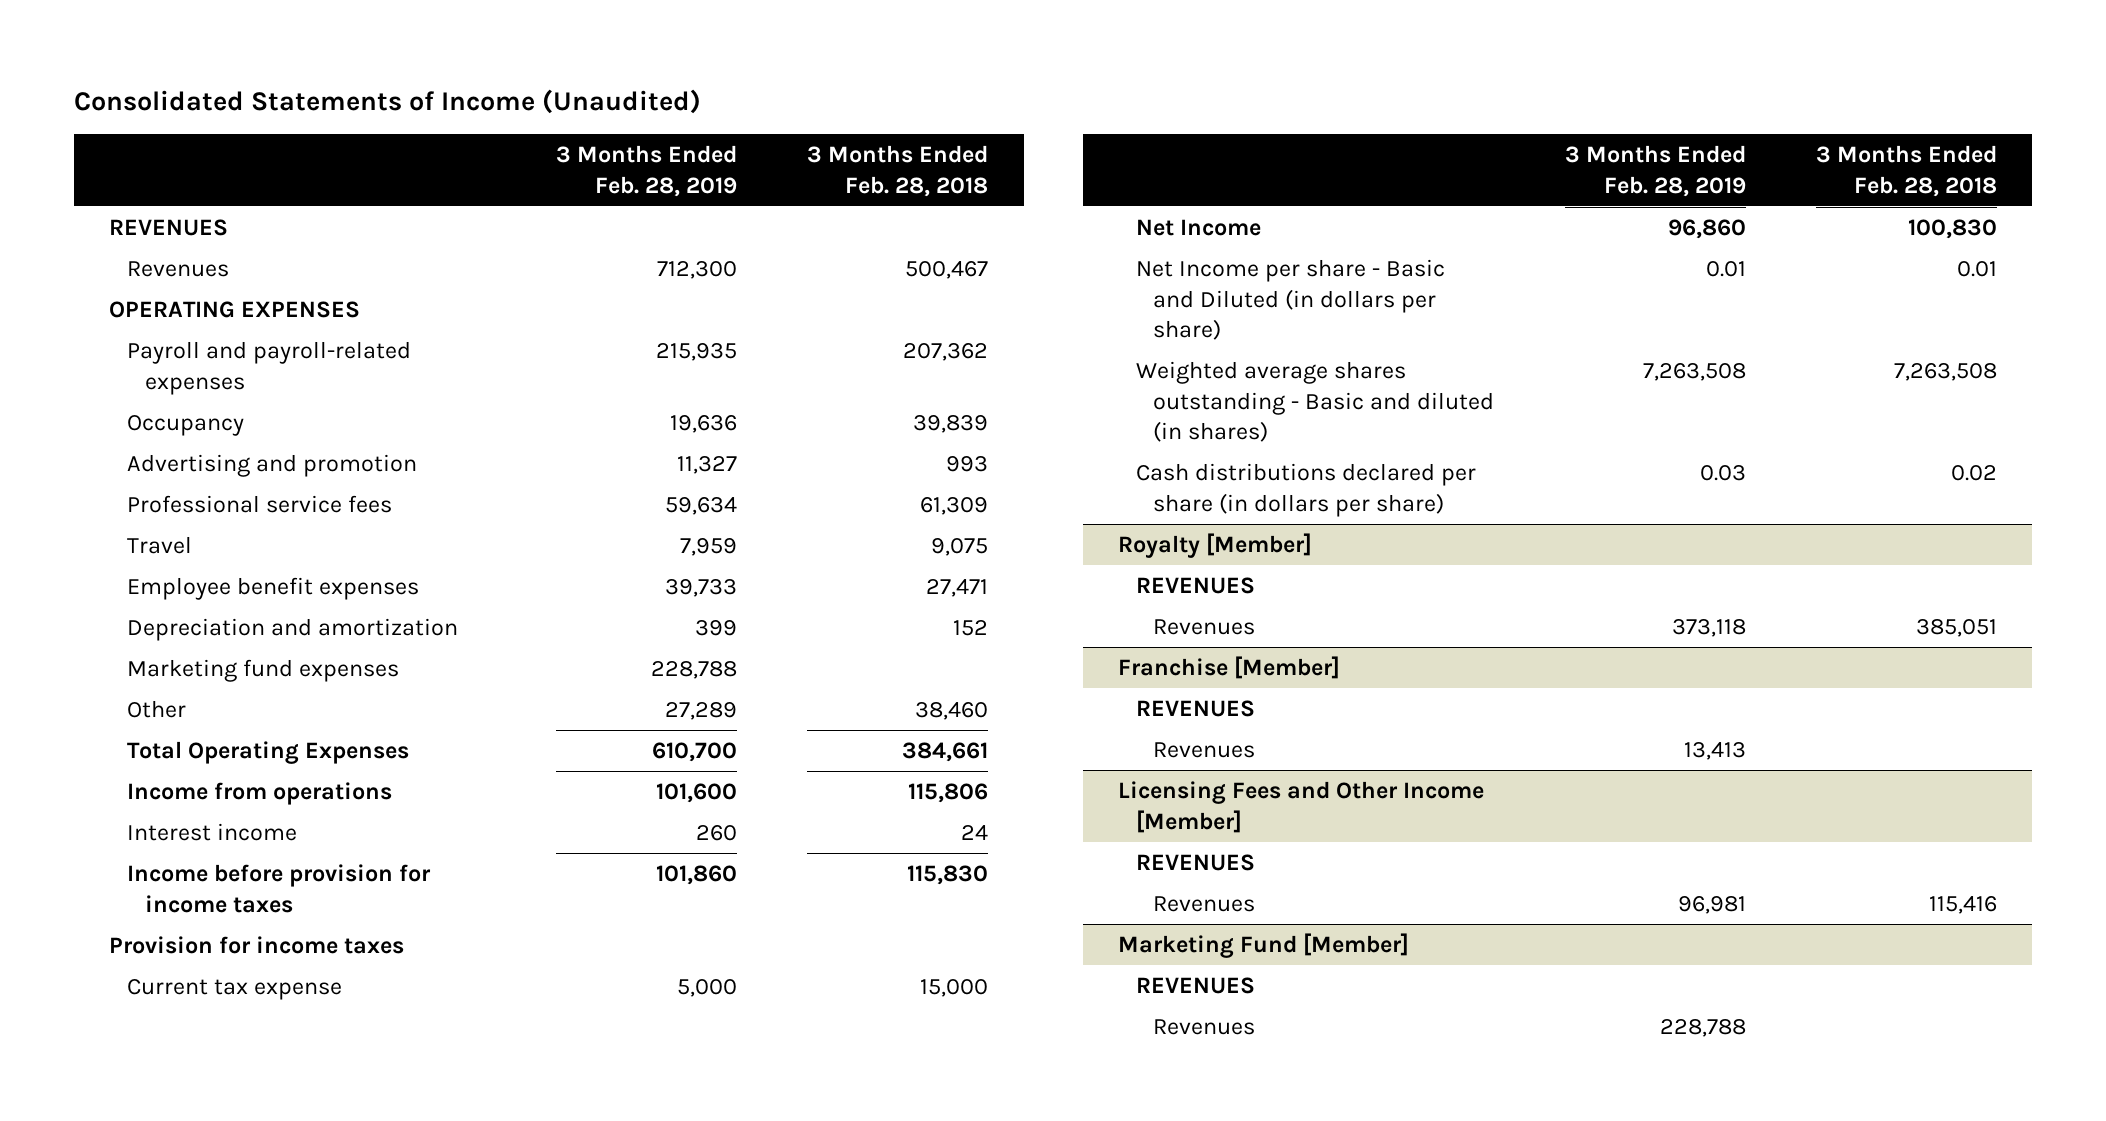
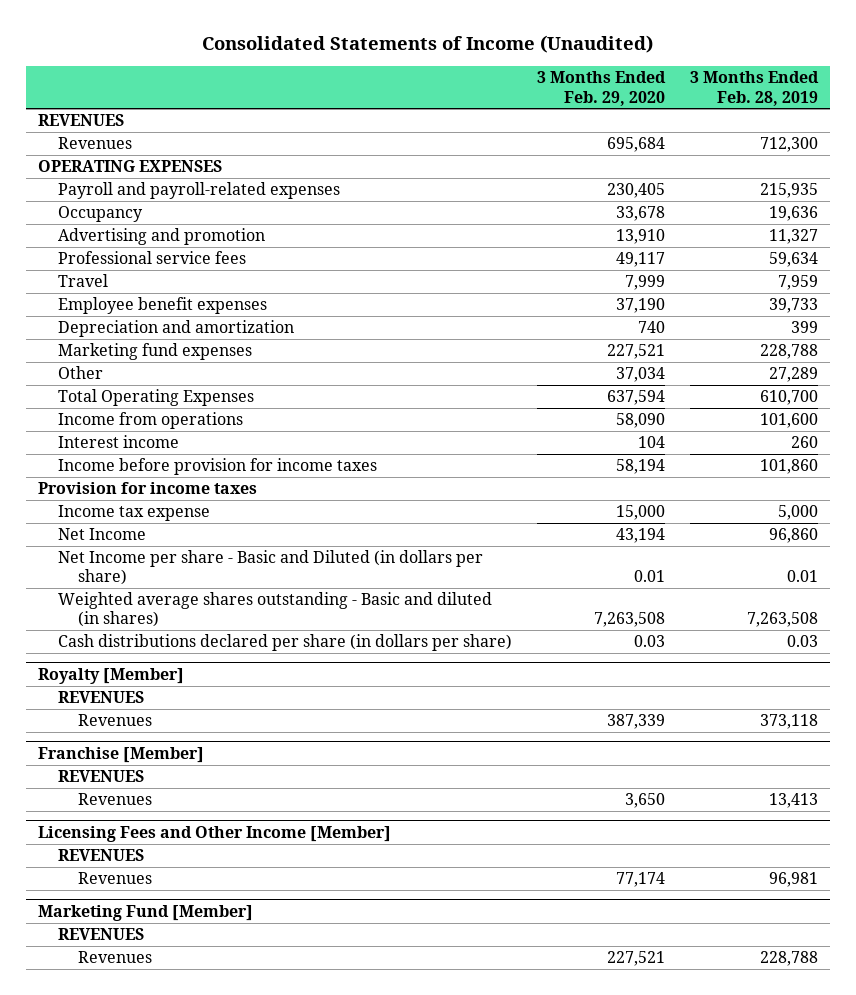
[807,145,989,197] 3 Months Ended Feb. 28, 2018 -> none
none -> [536,71,666,106] 3 Months Ended Feb. 29, 2020
[126,979,342,1001] Current tax expense -> [58,505,211,522] Income tax expense

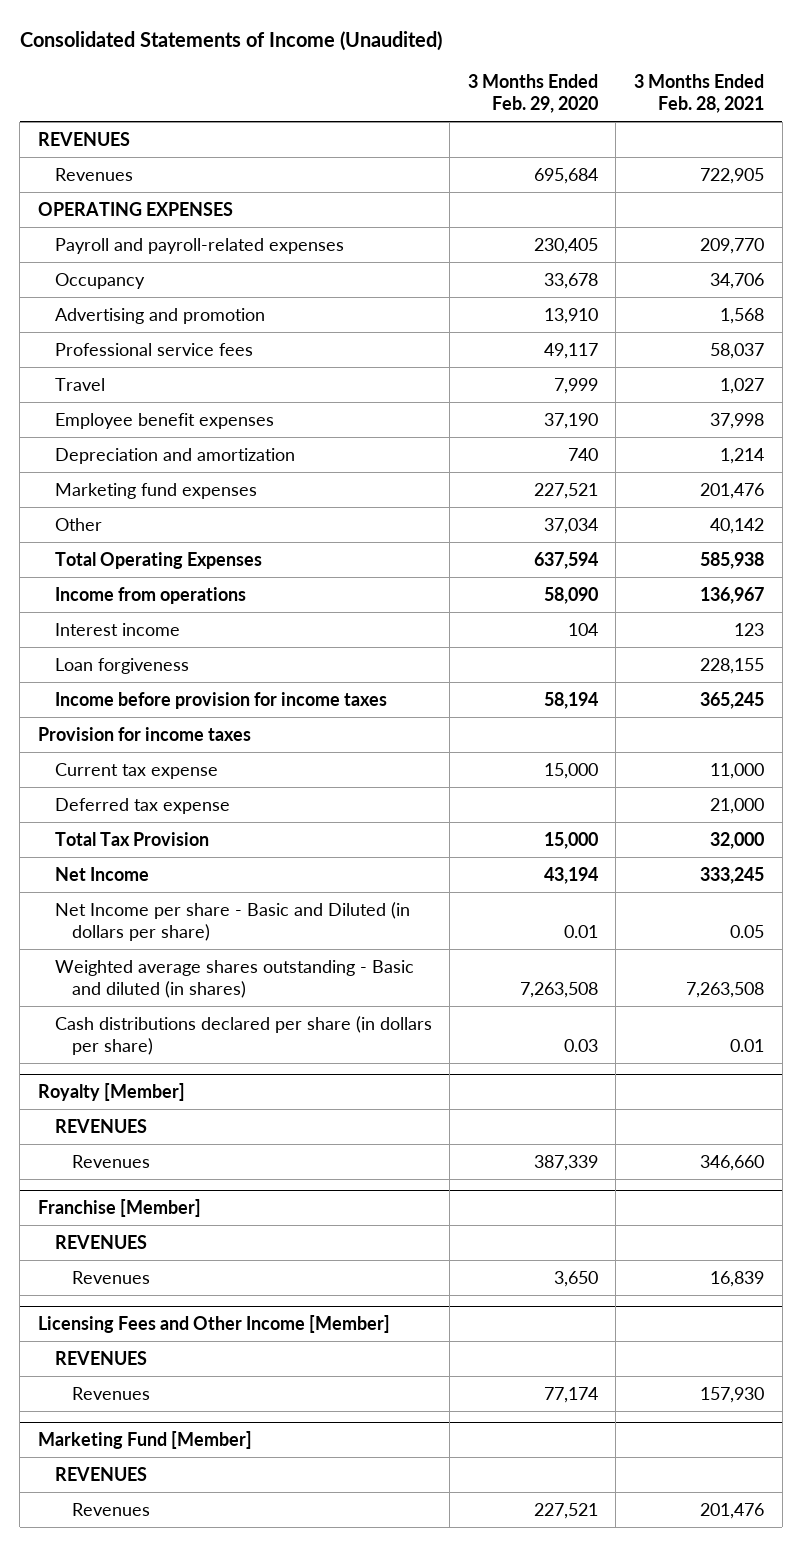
[689,71,819,106] 3 Months Ended Feb. 28, 2019 -> none
none -> [633,74,764,114] 3 Months Ended Feb. 28, 2021
none -> [54,657,189,674] Loan forgiveness
none -> [54,762,218,779] Current tax expense
none -> [54,797,230,814] Deferred tax expense
[58,505,211,522] Income tax expense -> [54,831,209,846] Total Tax Provision

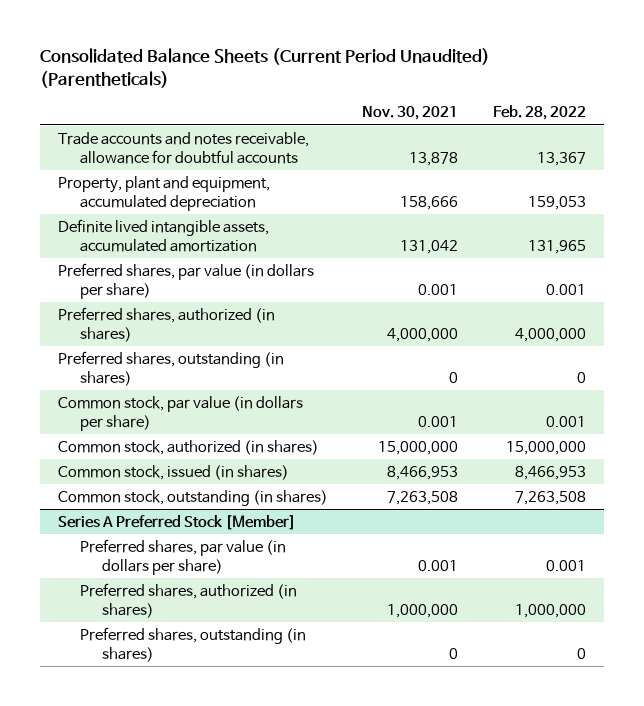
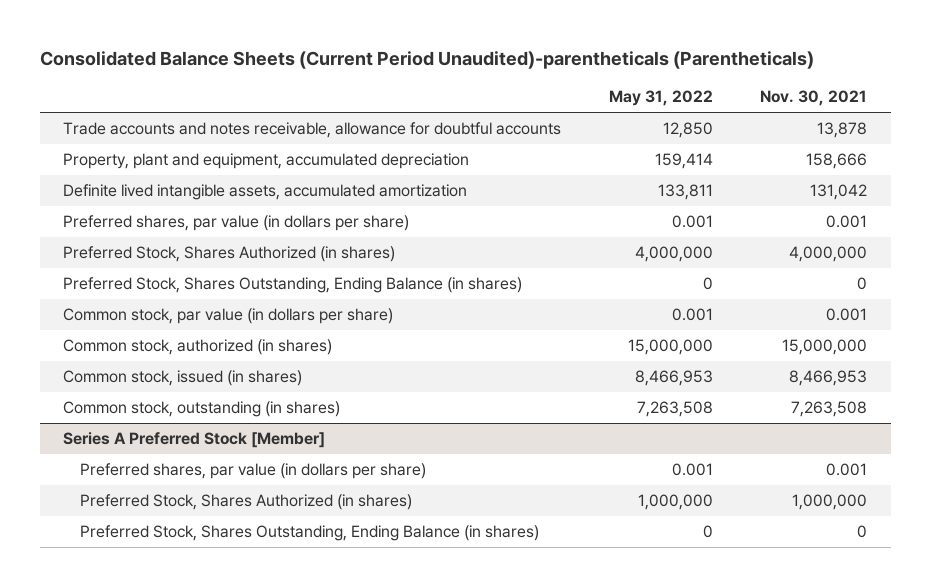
[40,48,491,88] Consolidated Balance Sheets (Current Period Unaudited) (Parentheticals) -> [39,50,814,69] Consolidated Balance Sheets (Current Period Unaudited)-parentheticals (Parentheticals)
[493,104,587,120] Feb. 28, 2022 -> none
none -> [608,90,713,107] May 31, 2022
[57,306,275,342] Preferred shares, authorized (in shares) -> [63,246,396,263] Preferred Stock, Shares Authorized (in shares)
[57,350,284,386] Preferred shares, outstanding (in shares) -> [63,277,523,294] Preferred Stock, Shares Outstanding, Ending Balance (in shares)
[79,582,297,618] Preferred shares, authorized (in shares) -> [79,494,412,511] Preferred Stock, Shares Authorized (in shares)
[79,626,306,662] Preferred shares, outstanding (in shares) -> [79,525,539,542] Preferred Stock, Shares Outstanding, Ending Balance (in shares)

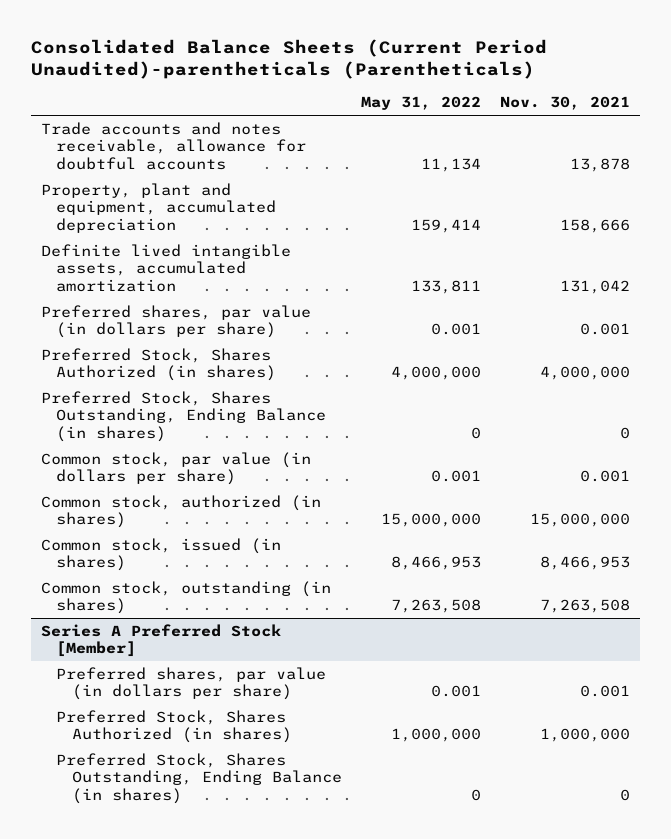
[662,122,713,139] 12,850 -> [421,157,482,172] 11,134

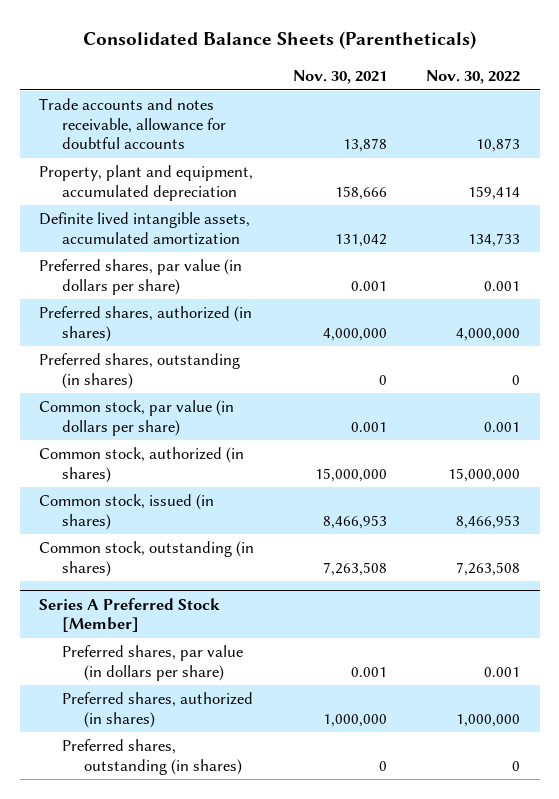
[30,39,547,80] Consolidated Balance Sheets (Current Period Unaudited)-parentheticals (Parentheticals) -> [82,31,476,50] Consolidated Balance Sheets (Parentheticals)
[361,96,482,111] May 31, 2022 -> none
none -> [426,70,521,85] Nov. 30, 2022
[40,347,277,382] Preferred Stock, Shares Authorized (in shares) -> [39,306,253,342] Preferred shares, authorized (in shares)
[40,390,327,442] Preferred Stock, Shares Outstanding, Ending Balance (in shares) -> [39,353,241,389] Preferred shares, outstanding (in shares)
[56,709,293,744] Preferred Stock, Shares Authorized (in shares) -> [61,692,253,728] Preferred shares, authorized (in shares)
[56,752,343,804] Preferred Stock, Shares Outstanding, Ending Balance (in shares) -> [61,739,242,775] Preferred shares, outstanding (in shares)

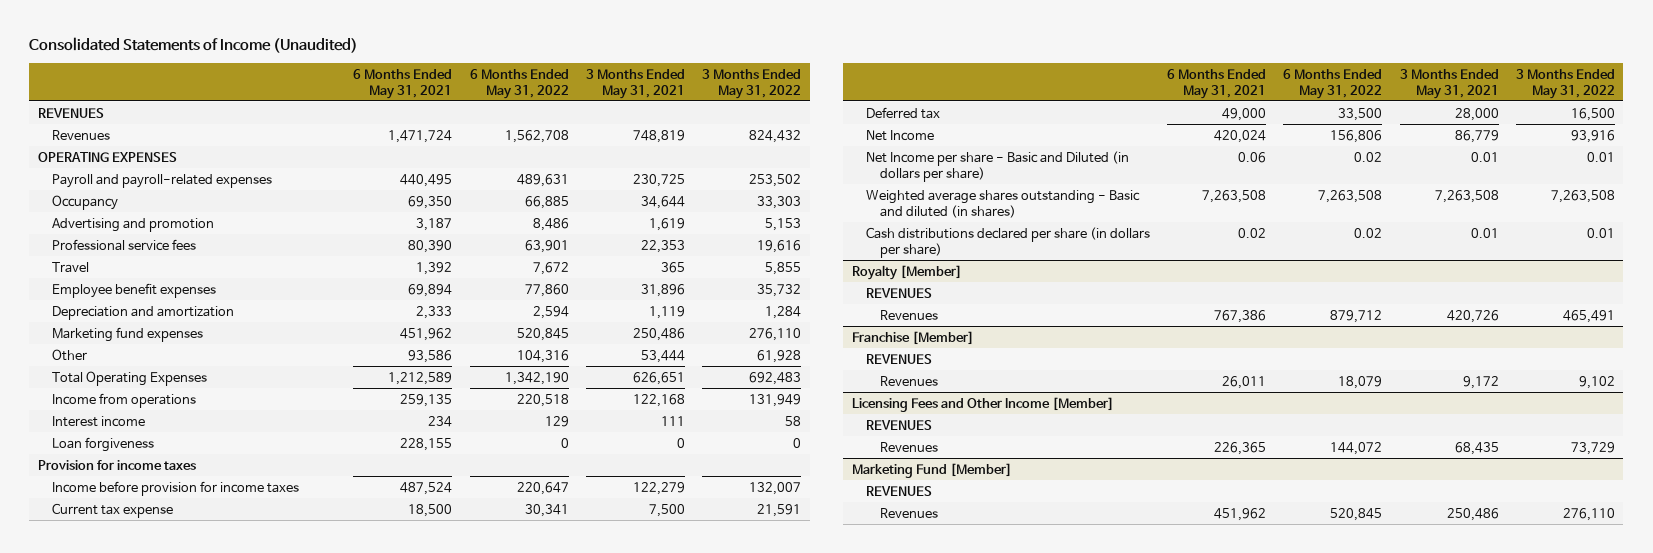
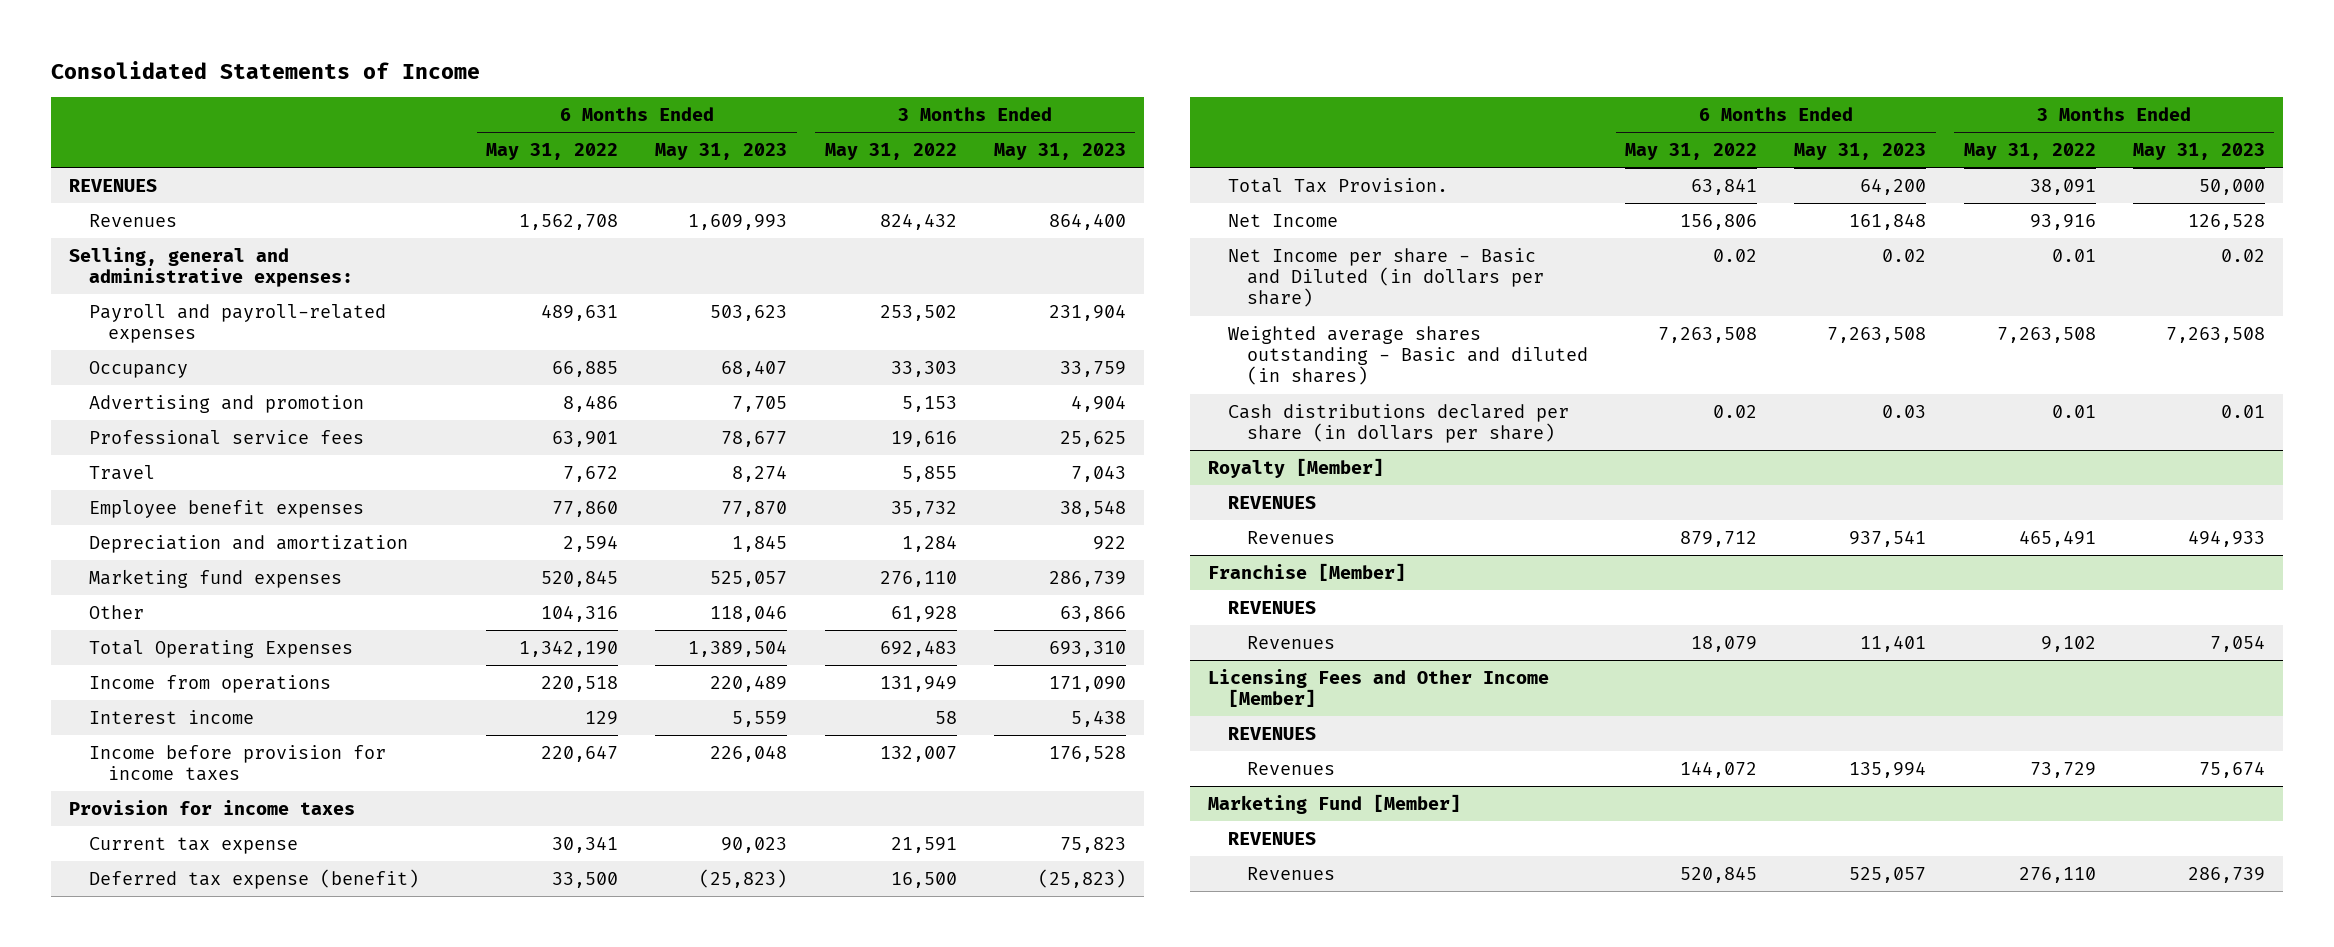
[29,36,359,53] Consolidated Statements of Income (Unaudited) -> [50,60,480,79] Consolidated Statements of Income
[353,68,453,99] 6 Months Ended May 31, 2021 -> none
[585,68,685,99] 3 Months Ended May 31, 2021 -> none
none -> [655,143,788,161] May 31, 2023
none -> [993,143,1126,161] May 31, 2023
[37,151,177,162] OPERATING EXPENSES -> none
none -> [69,247,353,288] Selling, general and administrative expenses:
[52,436,155,452] Loan forgiveness -> none
[37,459,196,470] Provision for income taxes -> [69,800,356,816] Provision for income taxes
[865,106,940,119] Deferred tax -> [88,869,419,890] Deferred tax expense (benefit)
none -> [1227,178,1448,194] Total Tax Provision.

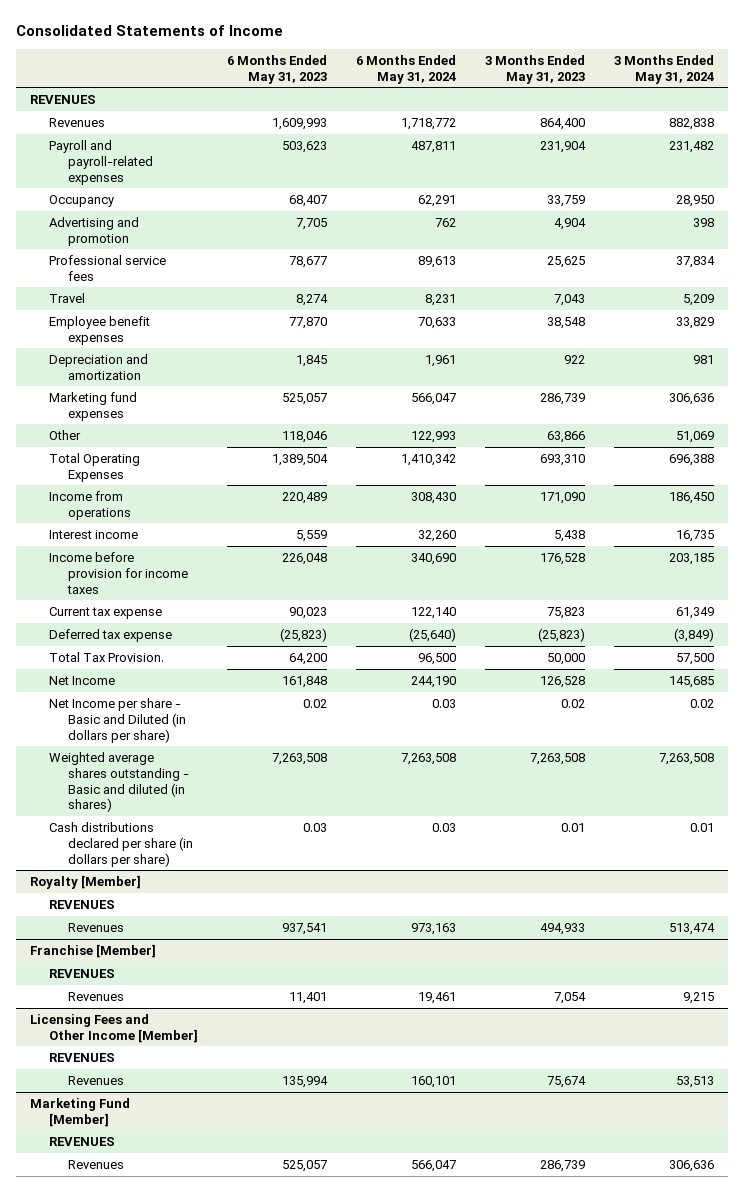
[486,143,619,161] May 31, 2022 -> none
[824,143,957,161] May 31, 2022 -> none
none -> [355,54,456,84] 6 Months Ended May 31, 2024
none -> [613,54,714,84] 3 Months Ended May 31, 2024
[69,247,353,288] Selling, general and administrative expenses: -> none
[69,800,356,816] Provision for income taxes -> none
[88,869,419,890] Deferred tax expense (benefit) -> [49,628,173,642] Deferred tax expense

